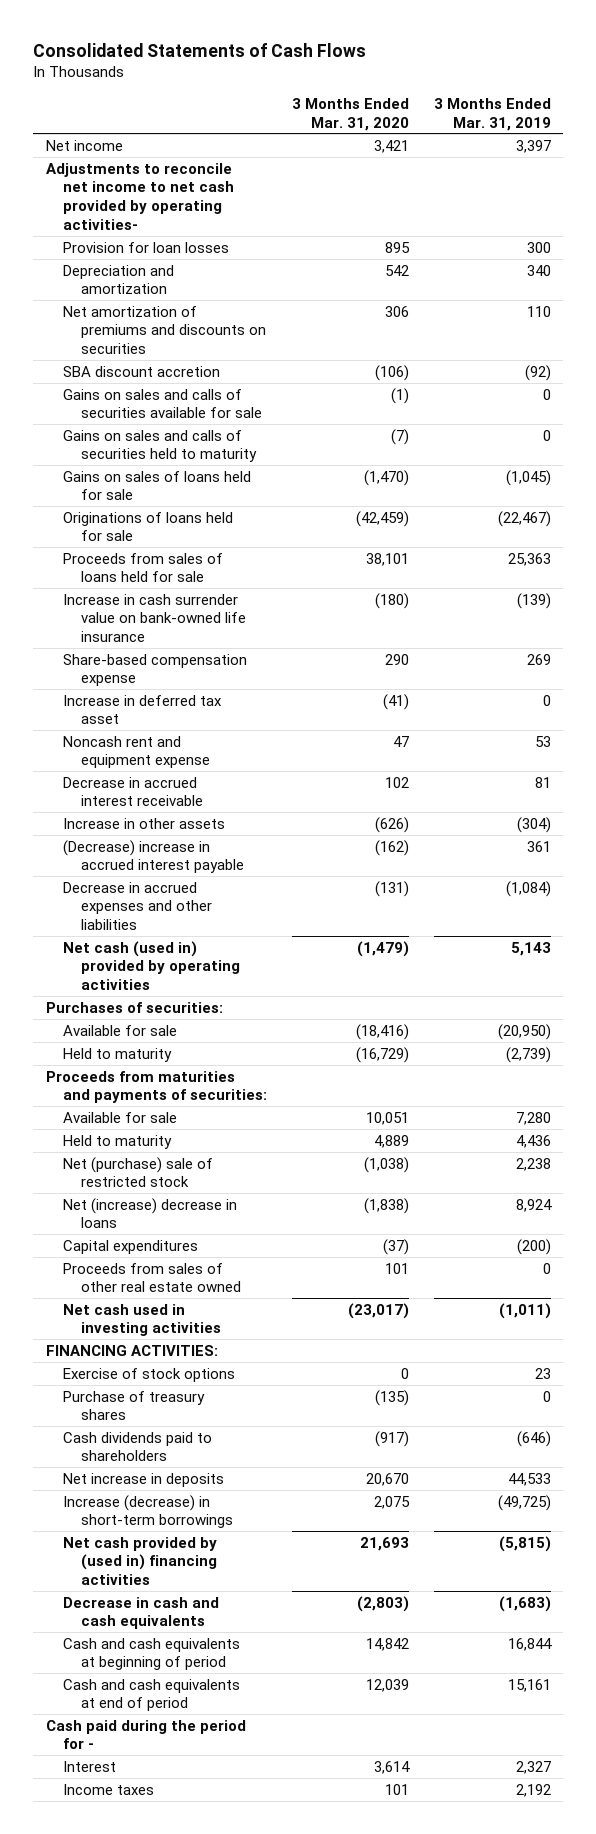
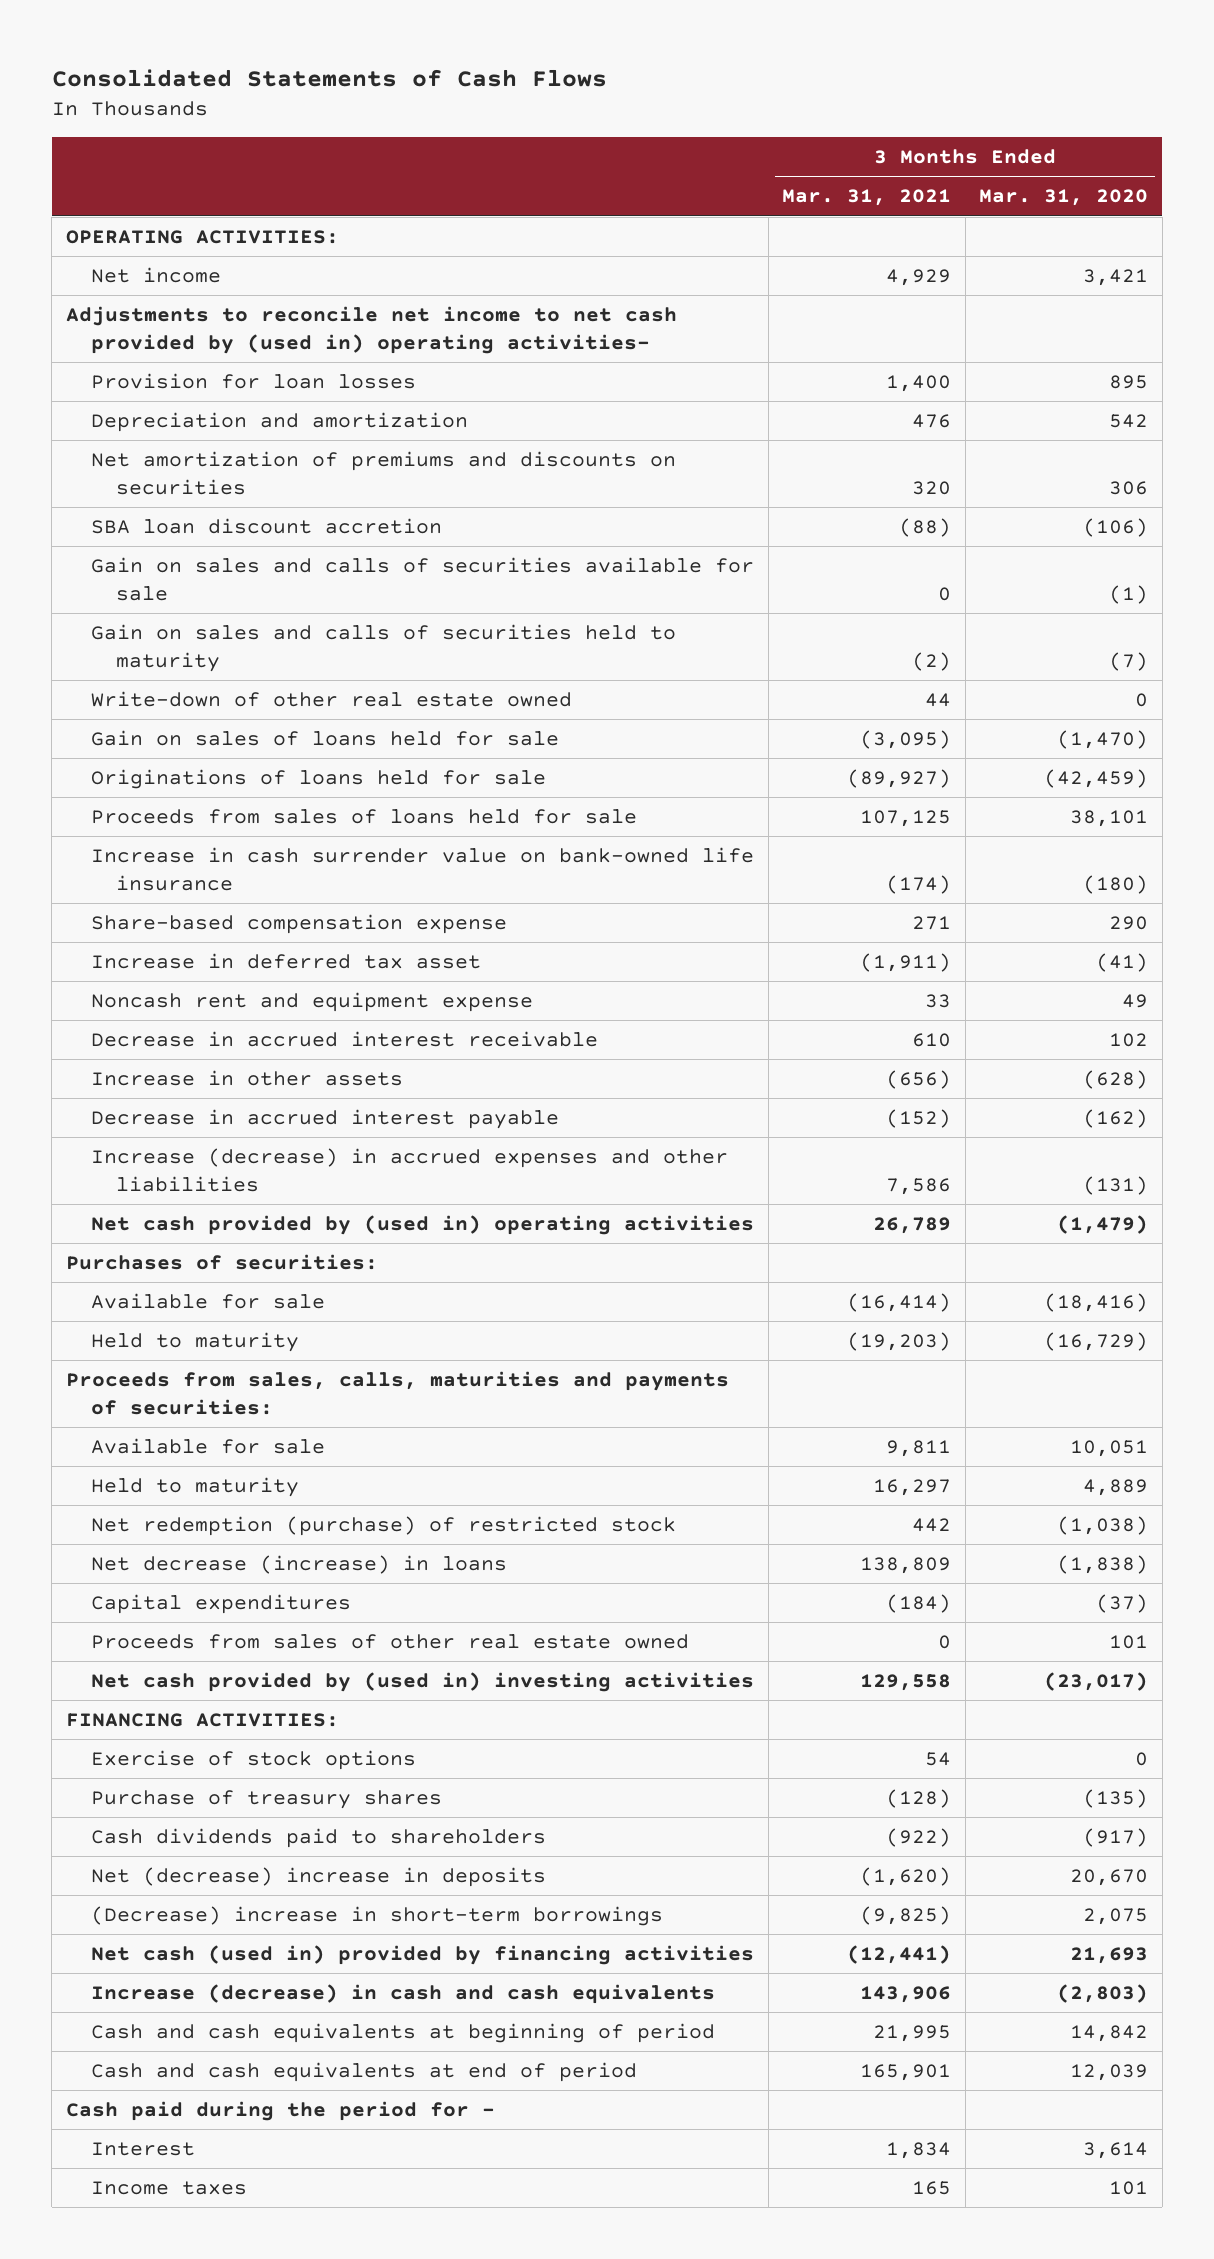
[433,97,551,131] 3 Months Ended Mar. 31, 2019 -> none
none -> [782,189,952,207] Mar. 31, 2021
none -> [66,230,340,245] OPERATING ACTIVITIES:
[45,162,235,230] Adjustments to reconcile net income to net cash provided by operating activities- -> [66,306,678,354] Adjustments to reconcile net income to net cash provided by (used in) operating activities-
[63,365,221,377] SBA discount accretion -> [90,518,442,535] SBA loan discount accretion
[63,388,262,419] Gains on sales and calls of securities available for sale -> [90,557,754,601] Gain on sales and calls of securities available for sale
[63,429,257,463] Gains on sales and calls of securities held to maturity -> [90,624,676,672] Gain on sales and calls of securities held to maturity
none -> [90,691,572,708] Write-down of other real estate owned
[63,470,252,501] Gains on sales of loans held for sale -> [90,730,559,747] Gain on sales of loans held for sale
[392,735,409,747] 47 -> [1122,994,1149,1009] 49
[374,816,409,833] (626) -> [1083,1070,1149,1090] (628)
[63,839,244,874] (Decrease) increase in accrued interest payable -> [90,1109,559,1130] Decrease in accrued interest payable
[63,881,212,931] Decrease in accrued expenses and other liabilities -> [90,1148,728,1192] Increase (decrease) in accrued expenses and other liabilities
[63,940,240,991] Net cash (used in) provided by operating activities -> [90,1215,754,1236] Net cash provided by (used in) operating activities
[45,1070,268,1104] Proceeds from maturities and payments of securities: -> [66,1371,730,1415] Proceeds from sales, calls, maturities and payments of securities:
[63,1156,214,1188] Net (purchase) sale of restricted stock -> [90,1516,676,1537] Net redemption (purchase) of restricted stock
[63,1197,238,1229] Net (increase) decrease in loans -> [90,1555,507,1575] Net decrease (increase) in loans
[63,1303,221,1337] Net cash used in investing activities -> [90,1672,754,1693] Net cash provided by (used in) investing activities
[63,1472,225,1487] Net increase in deposits -> [90,1867,546,1888] Net (decrease) increase in deposits
[63,1494,233,1529] Increase (decrease) in short-term borrowings -> [90,1906,663,1927] (Decrease) increase in short-term borrowings
[63,1536,218,1586] Net cash provided by (used in) financing activities -> [90,1945,754,1966] Net cash (used in) provided by financing activities
[63,1596,220,1630] Decrease in cash and cash equivalents -> [90,1984,715,2005] Increase (decrease) in cash and cash equivalents

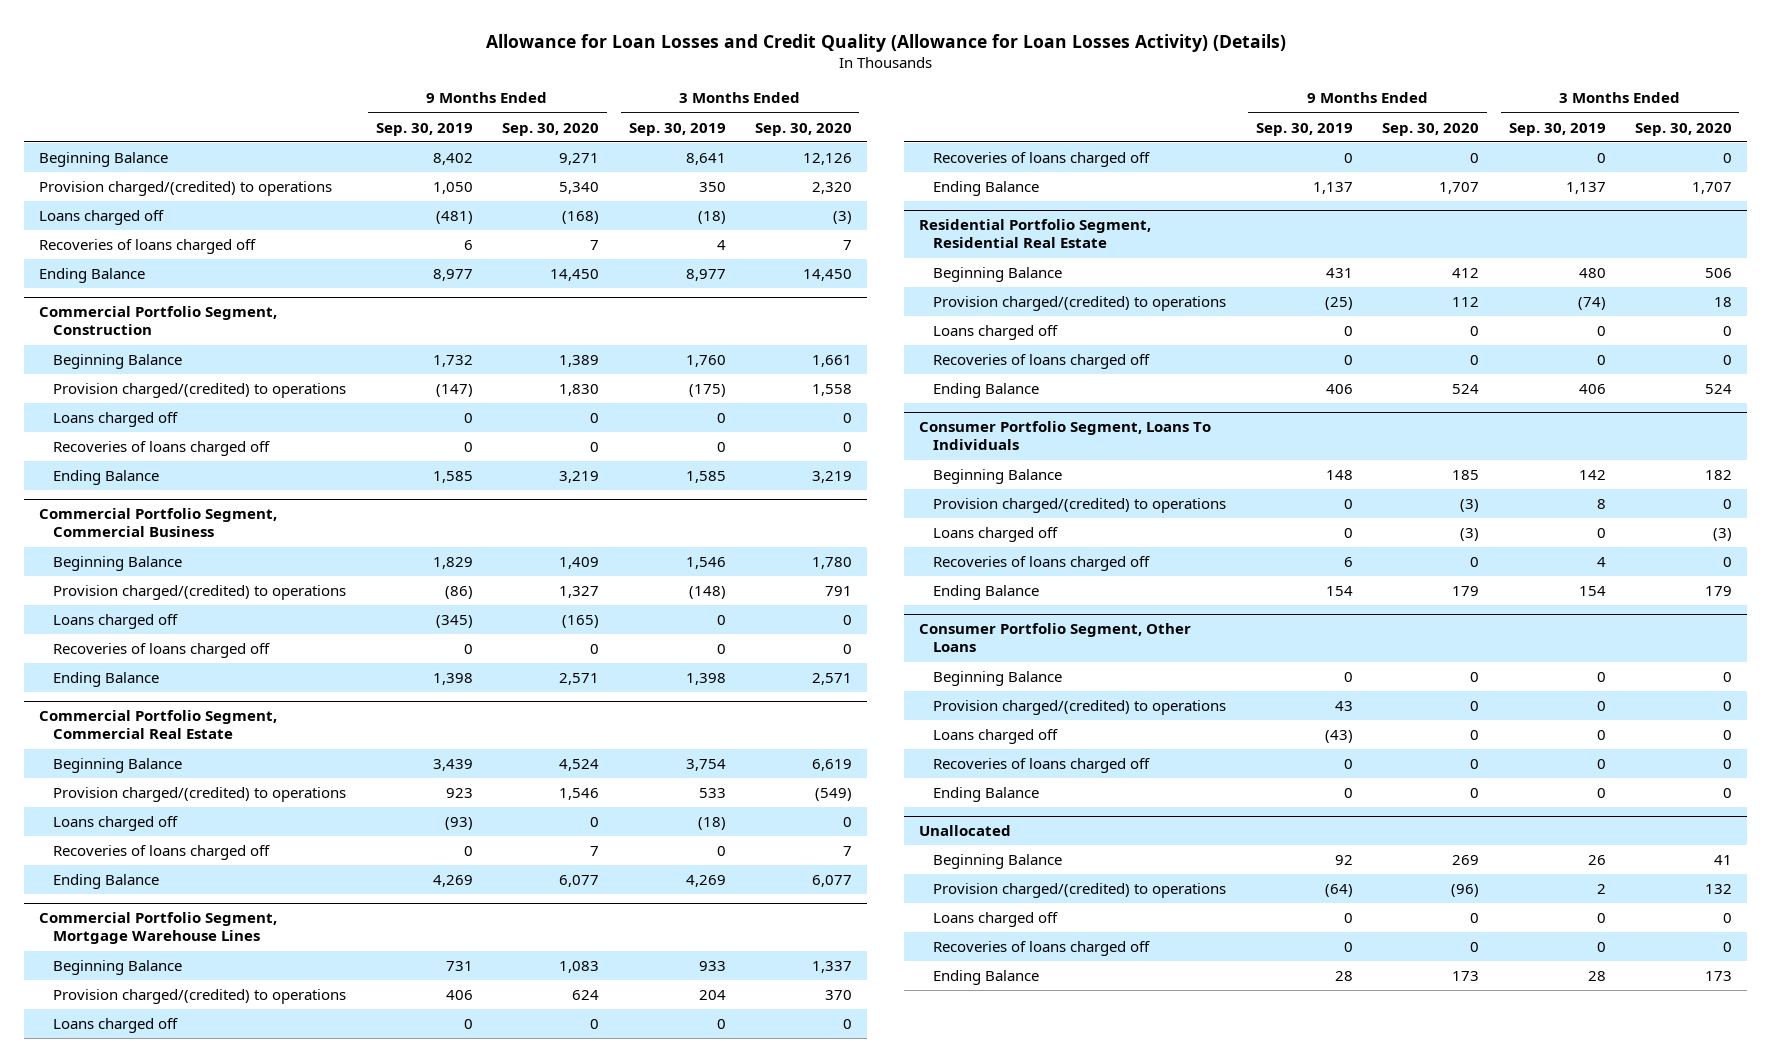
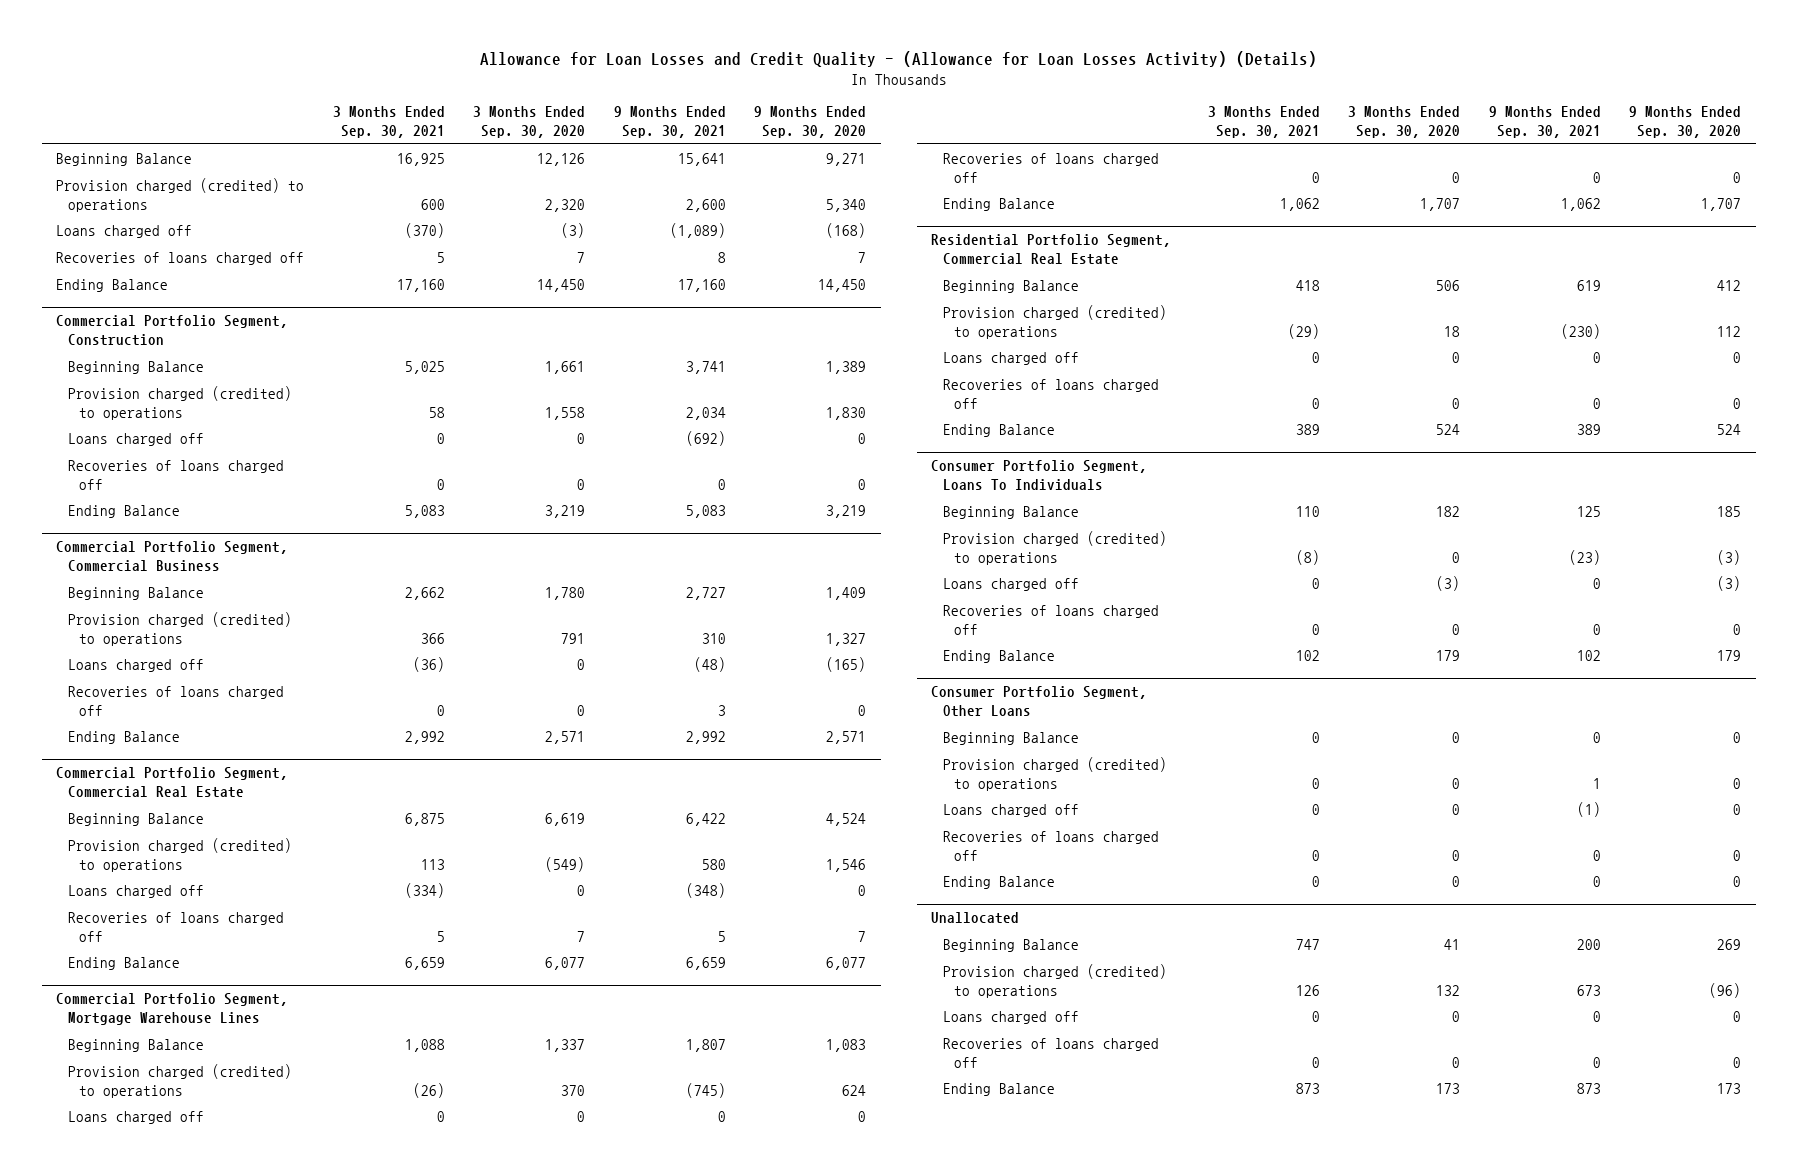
[485,33,1286,52] Allowance for Loan Losses and Credit Quality (Allowance for Loan Losses Activity) (Details) -> [479,51,1317,68] Allowance for Loan Losses and Credit Quality - (Allowance for Loan Losses Activity) (Details)
[375,122,473,136] Sep. 30, 2019 -> none
[628,122,726,136] Sep. 30, 2019 -> none
none -> [332,106,445,139] 3 Months Ended Sep. 30, 2021
none -> [613,106,726,139] 9 Months Ended Sep. 30, 2021
[39,181,333,197] Provision charged/(credited) to operations -> [56,177,305,212] Provision charged (credited) to operations
[53,383,347,399] Provision charged/(credited) to operations -> [67,385,292,420] Provision charged (credited) to operations
[53,585,347,601] Provision charged/(credited) to operations -> [67,611,292,646] Provision charged (credited) to operations
[53,787,347,803] Provision charged/(credited) to operations -> [67,837,292,872] Provision charged (credited) to operations
[53,989,347,1005] Provision charged/(credited) to operations -> [67,1063,292,1098] Provision charged (credited) to operations
[919,219,1152,249] Residential Portfolio Segment, Residential Real Estate -> [931,234,1172,265] Residential Portfolio Segment, Commercial Real Estate
[933,296,1227,312] Provision charged/(credited) to operations -> [942,304,1167,339] Provision charged (credited) to operations
[933,498,1227,514] Provision charged/(credited) to operations -> [942,530,1167,565] Provision charged (credited) to operations
[933,700,1227,716] Provision charged/(credited) to operations -> [942,756,1167,791] Provision charged (credited) to operations
[933,883,1227,899] Provision charged/(credited) to operations -> [942,963,1167,998] Provision charged (credited) to operations

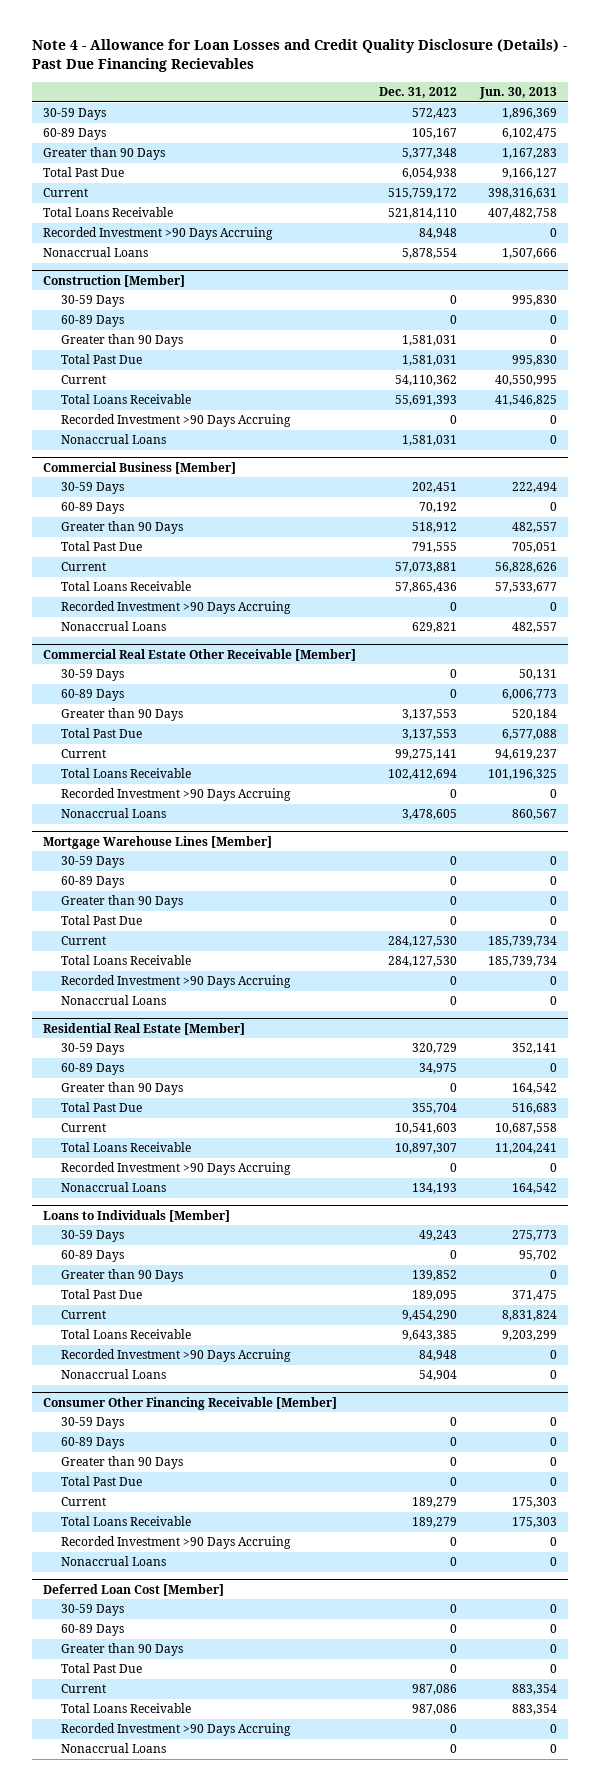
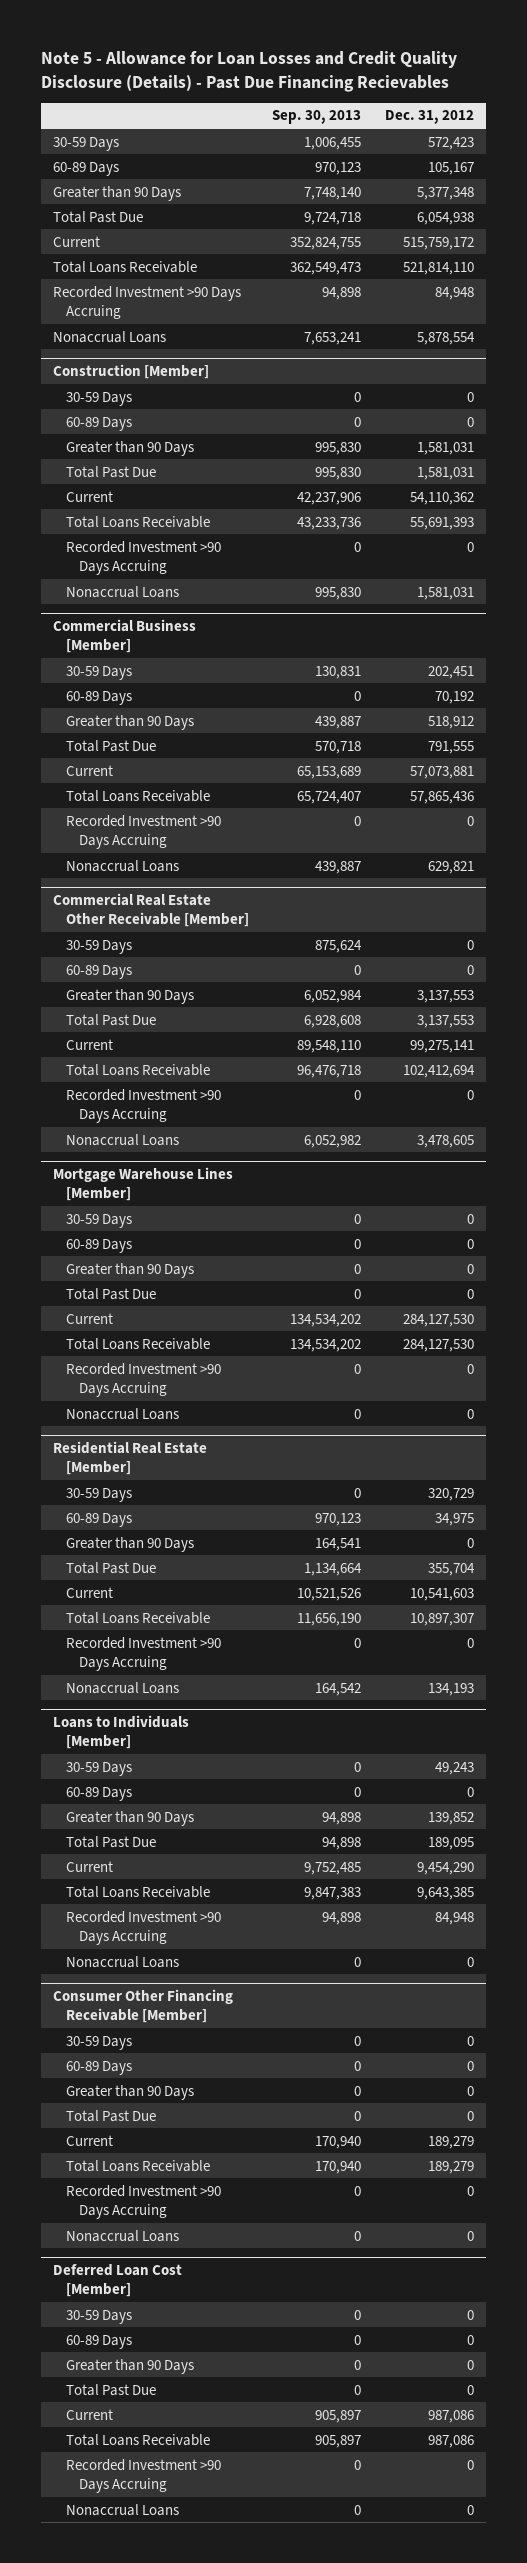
[31,39,567,73] Note 4 - Allowance for Loan Losses and Credit Quality Disclosure (Details) - Past Due Financing Recievables -> [40,51,457,92] Note 5 - Allowance for Loan Losses and Credit Quality Disclosure (Details) - Past Due Financing Recievables
[478,86,557,99] Jun. 30, 2013 -> none
none -> [272,110,362,125] Sep. 30, 2013
[418,1370,457,1382] 54,904 -> [467,1956,475,1967] 0

